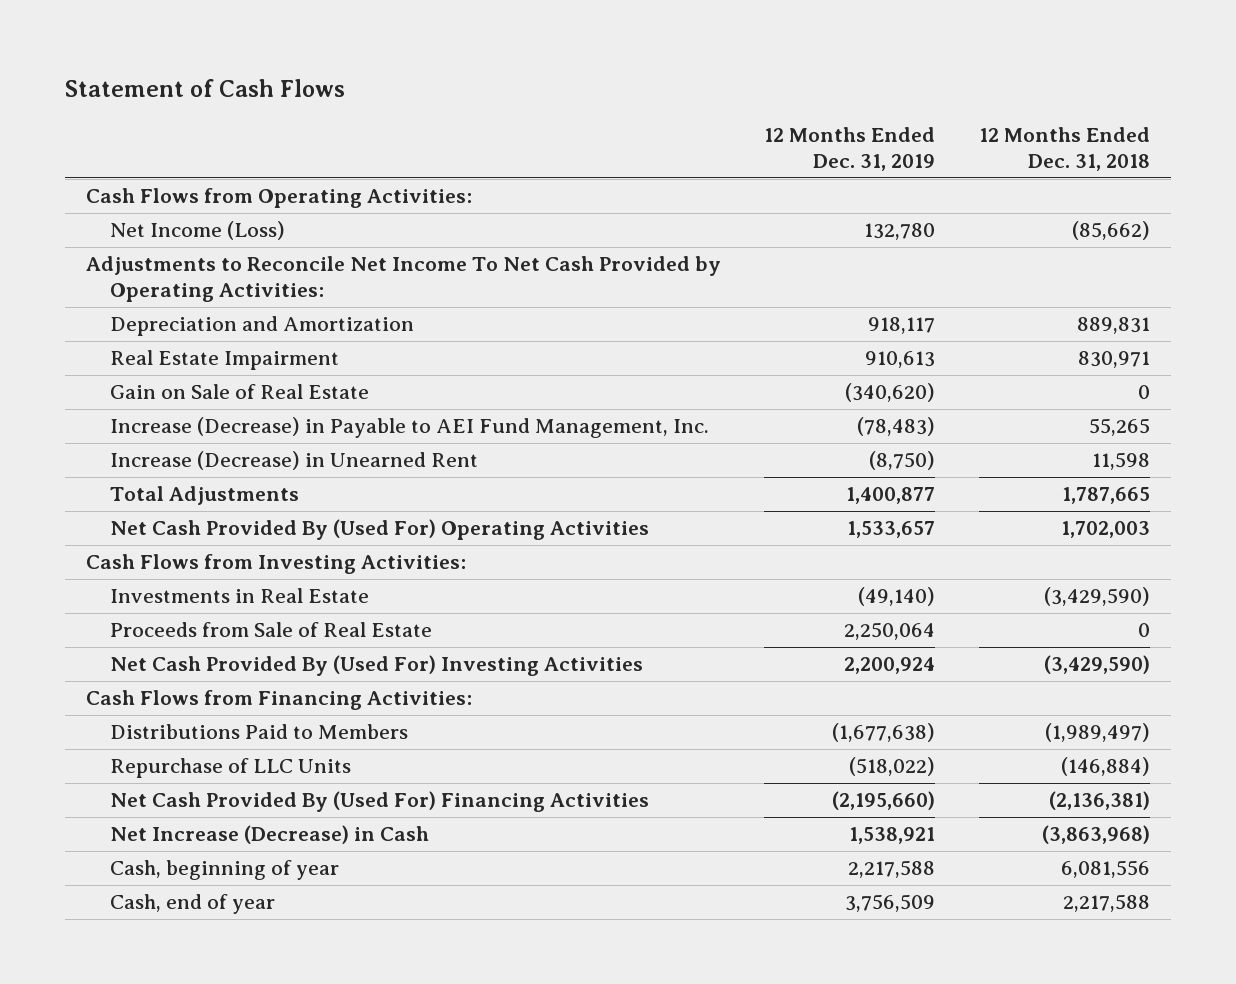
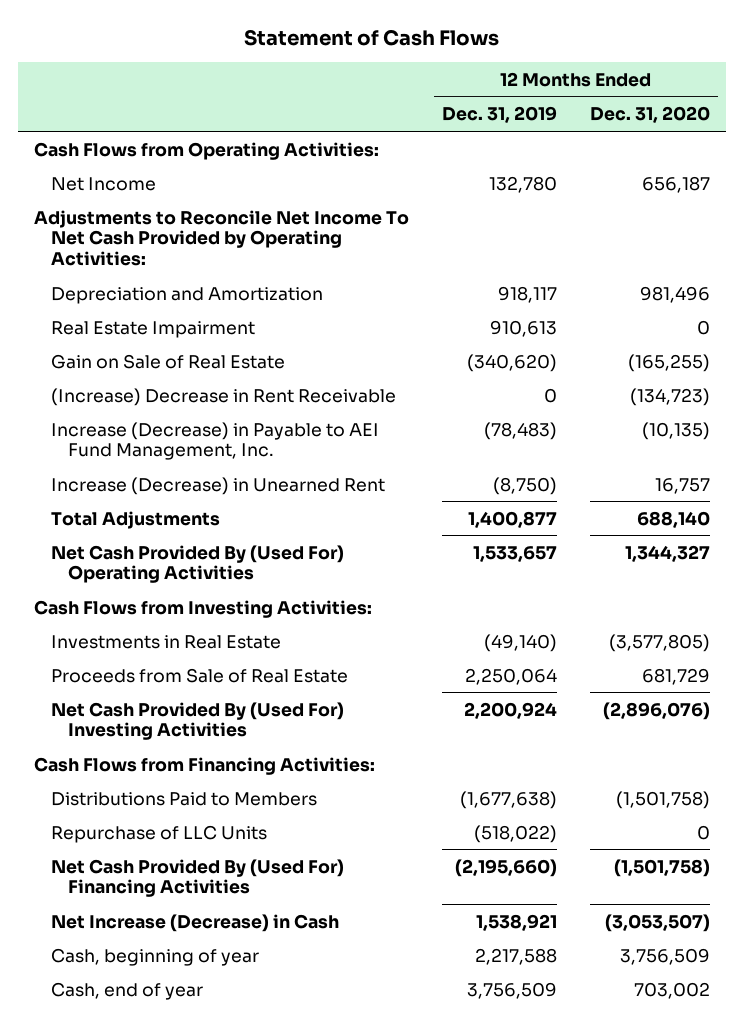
[978,127,1150,171] 12 Months Ended Dec. 31, 2018 -> none
none -> [589,106,710,124] Dec. 31, 2020
[110,221,286,241] Net Income (Loss) -> [51,176,157,191] Net Income
none -> [51,387,397,406] (Increase) Decrease in Rent Receivable

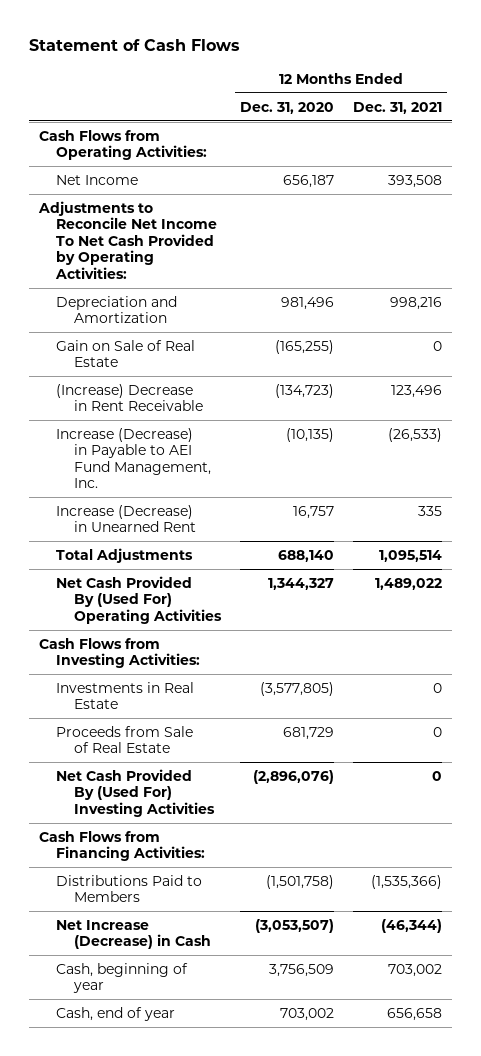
[441,106,557,124] Dec. 31, 2019 -> none
none -> [353,101,443,114] Dec. 31, 2021
[51,320,256,338] Real Estate Impairment -> none
[51,824,268,843] Repurchase of LLC Units -> none
[51,858,345,898] Net Cash Provided By (Used For) Financing Activities -> none

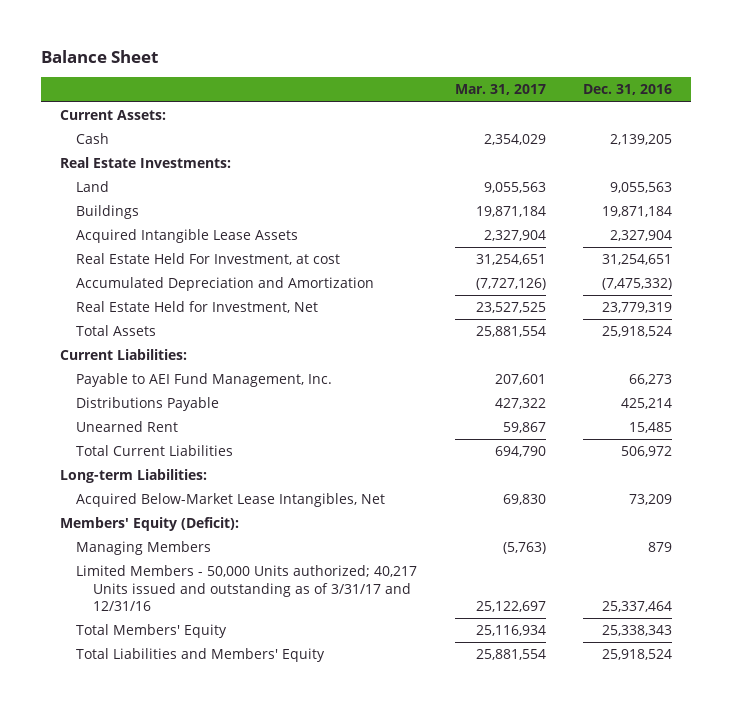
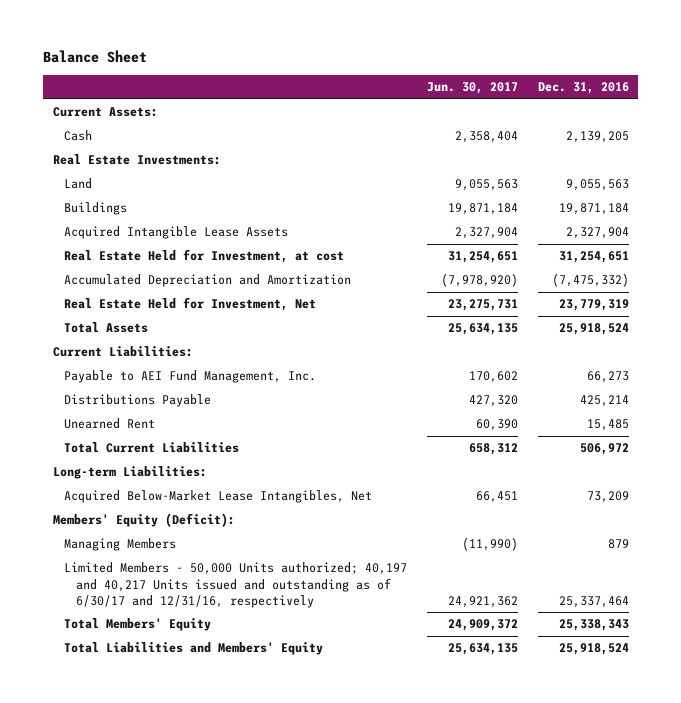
[454,84,546,96] Mar. 31, 2017 -> none
none -> [426,82,518,95] Jun. 30, 2017
[76,253,341,266] Real Estate Held For Investment, at cost -> [64,249,345,264] Real Estate Held for Investment, at cost
[76,565,418,612] Limited Members - 50,000 Units authorized; 40,217 Units issued and outstanding as of 3/31/17 and 12/31/16 -> [64,562,408,608] Limited Members - 50,000 Units authorized; 40,197 and 40,217 Units issued and outstanding as of 6/30/17 and 12/31/16, respectively

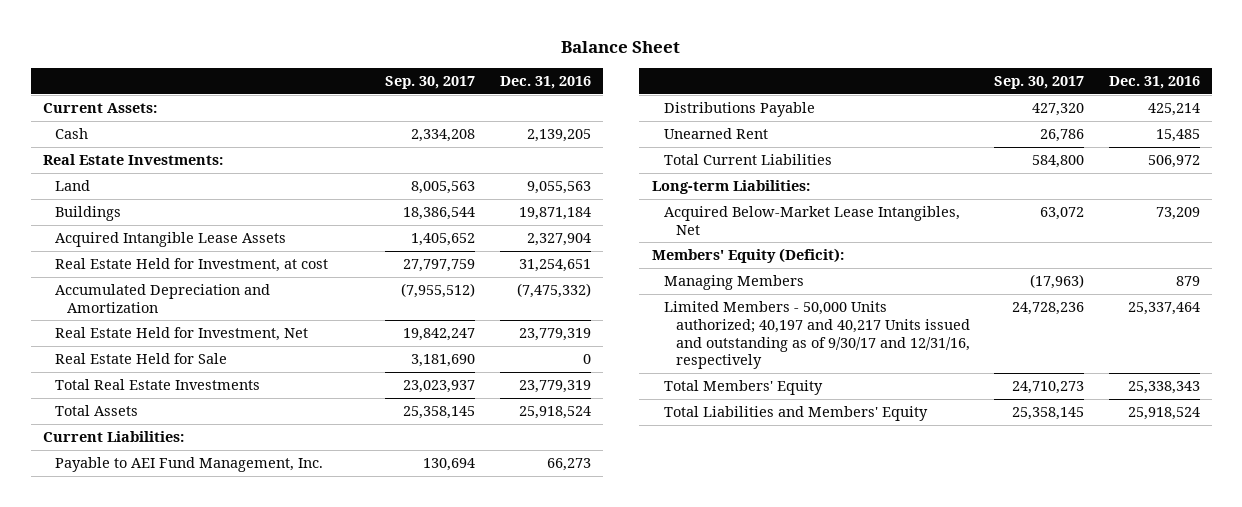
[426,82,518,95] Jun. 30, 2017 -> none
none -> [385,75,476,89] Sep. 30, 2017
none -> [54,353,227,365] Real Estate Held for Sale
none -> [54,379,260,391] Total Real Estate Investments
[64,562,408,608] Limited Members - 50,000 Units authorized; 40,197 and 40,217 Units issued and outstanding as of 6/30/17 and 12/31/16, respectively -> [663,301,970,370] Limited Members - 50,000 Units authorized; 40,197 and 40,217 Units issued and outstanding as of 9/30/17 and 12/31/16, respectively

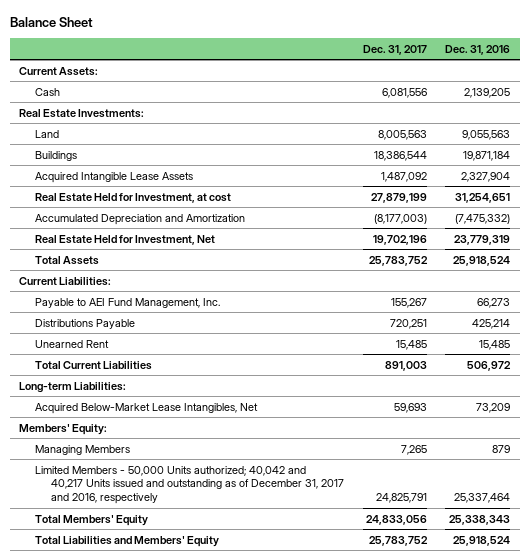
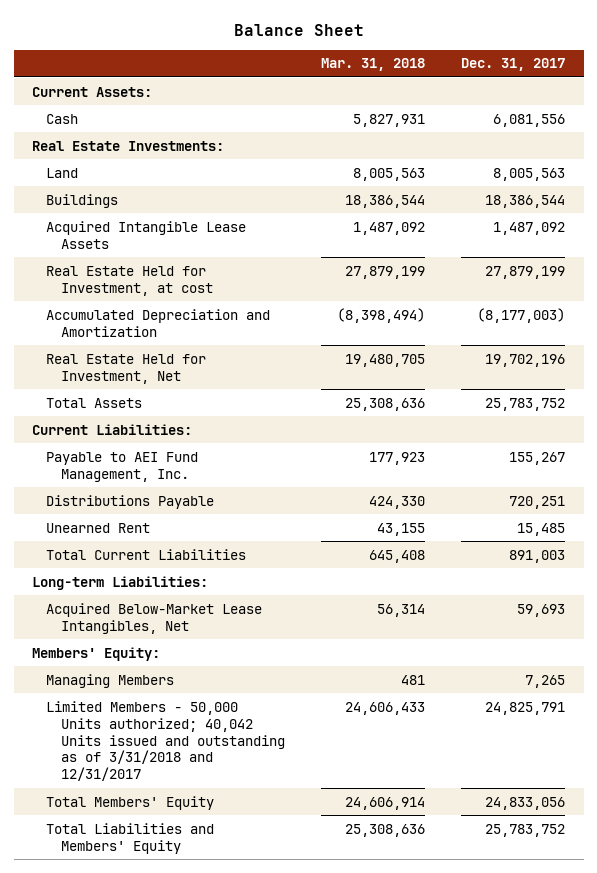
[445,44,511,55] Dec. 31, 2016 -> none
none -> [320,58,425,72] Mar. 31, 2018
[34,465,345,505] Limited Members - 50,000 Units authorized; 40,042 and 40,217 Units issued and outstanding as of December 31, 2017 and 2016, respectively -> [46,700,285,782] Limited Members - 50,000 Units authorized; 40,042 Units issued and outstanding as of 3/31/2018 and 12/31/2017

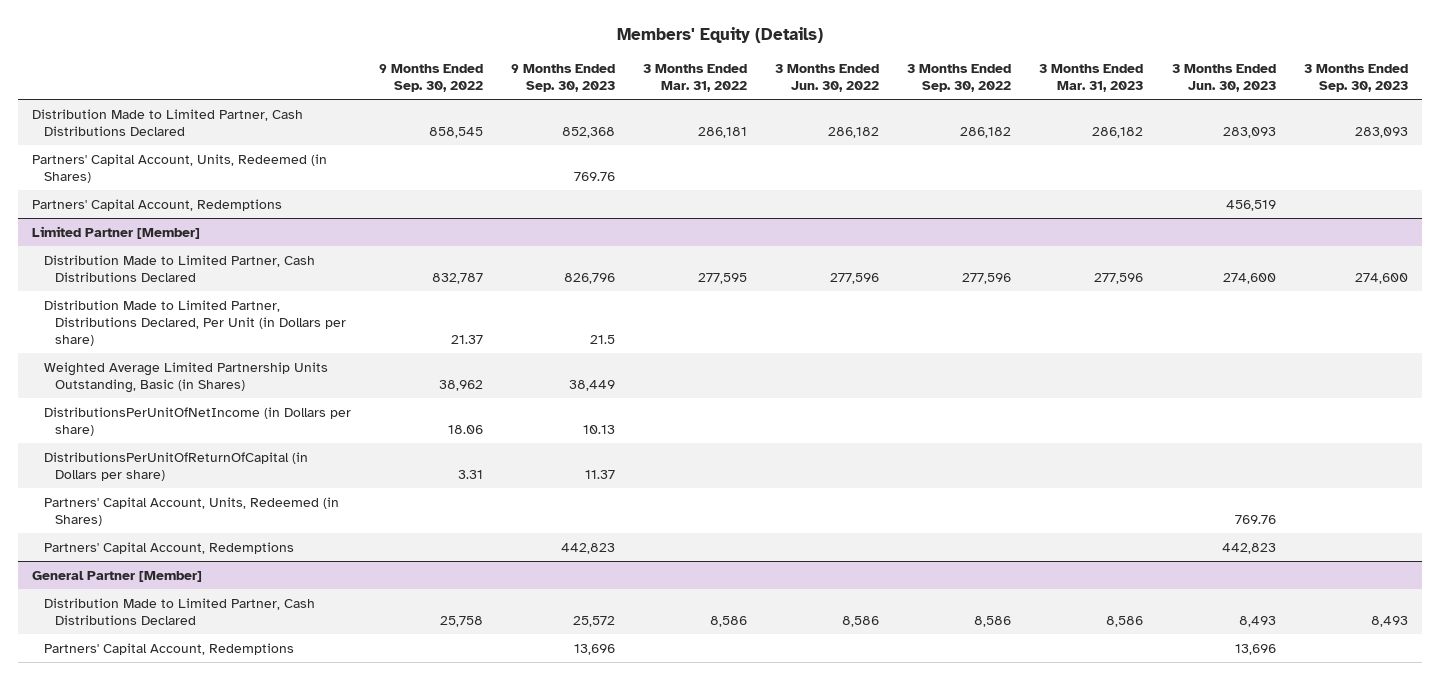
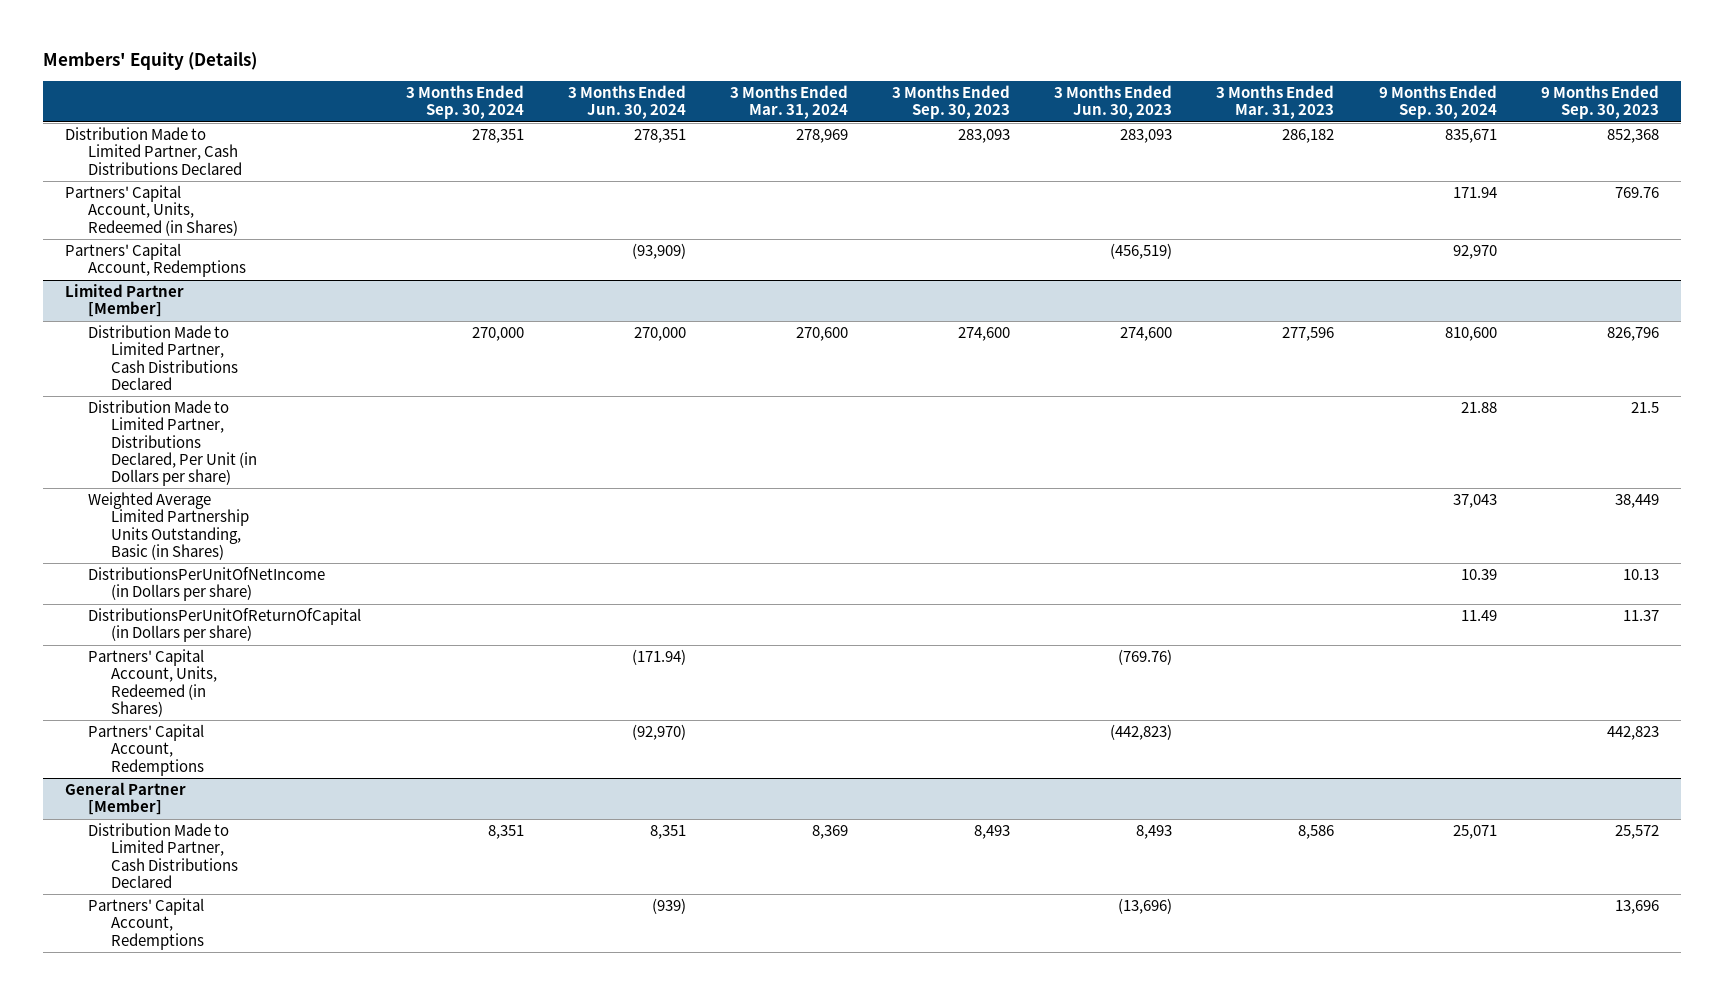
[378,64,483,93] 9 Months Ended Sep. 30, 2022 -> none
[643,64,748,93] 3 Months Ended Mar. 31, 2022 -> none
[775,64,880,93] 3 Months Ended Jun. 30, 2022 -> none
[907,64,1012,93] 3 Months Ended Sep. 30, 2022 -> none
none -> [405,85,524,120] 3 Months Ended Sep. 30, 2024
none -> [567,85,686,120] 3 Months Ended Jun. 30, 2024
none -> [729,85,848,120] 3 Months Ended Mar. 31, 2024
none -> [1378,85,1497,120] 9 Months Ended Sep. 30, 2024
[1225,199,1276,211] 456,519 -> [1110,243,1173,260] (456,519)
[1234,514,1276,524] 769.76 -> [1118,649,1173,666] (769.76)
[1221,542,1276,554] 442,823 -> [1110,724,1173,741] (442,823)
[1234,643,1276,655] 13,696 -> [1118,898,1173,915] (13,696)

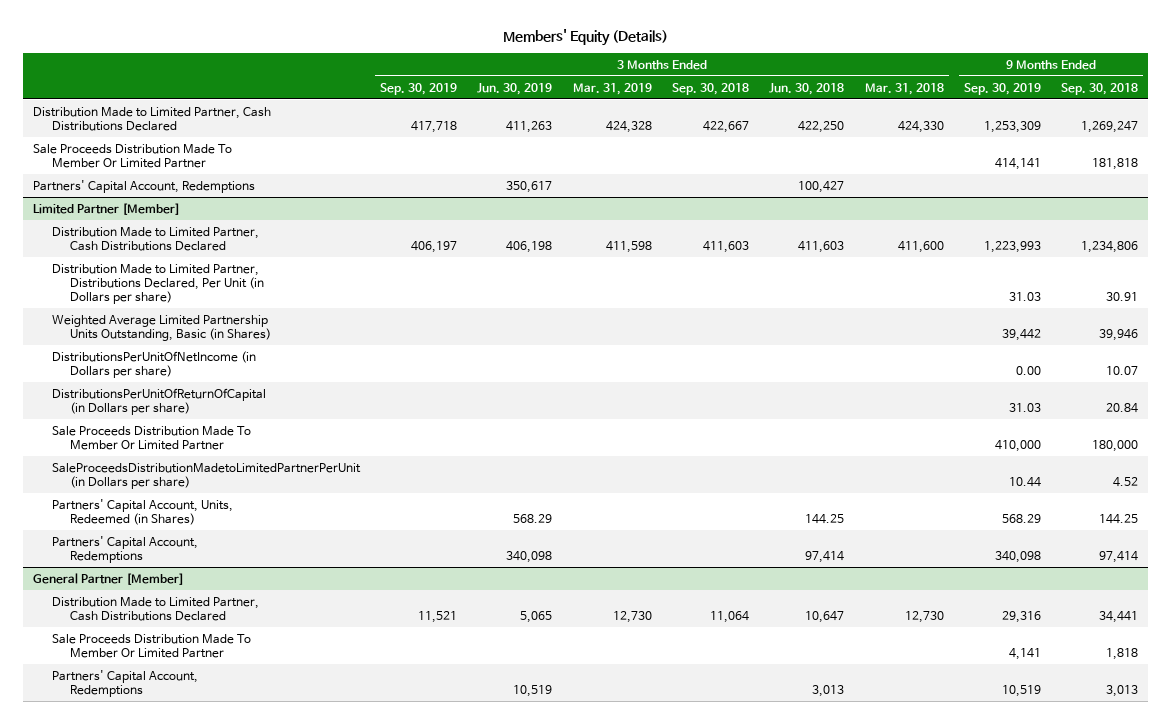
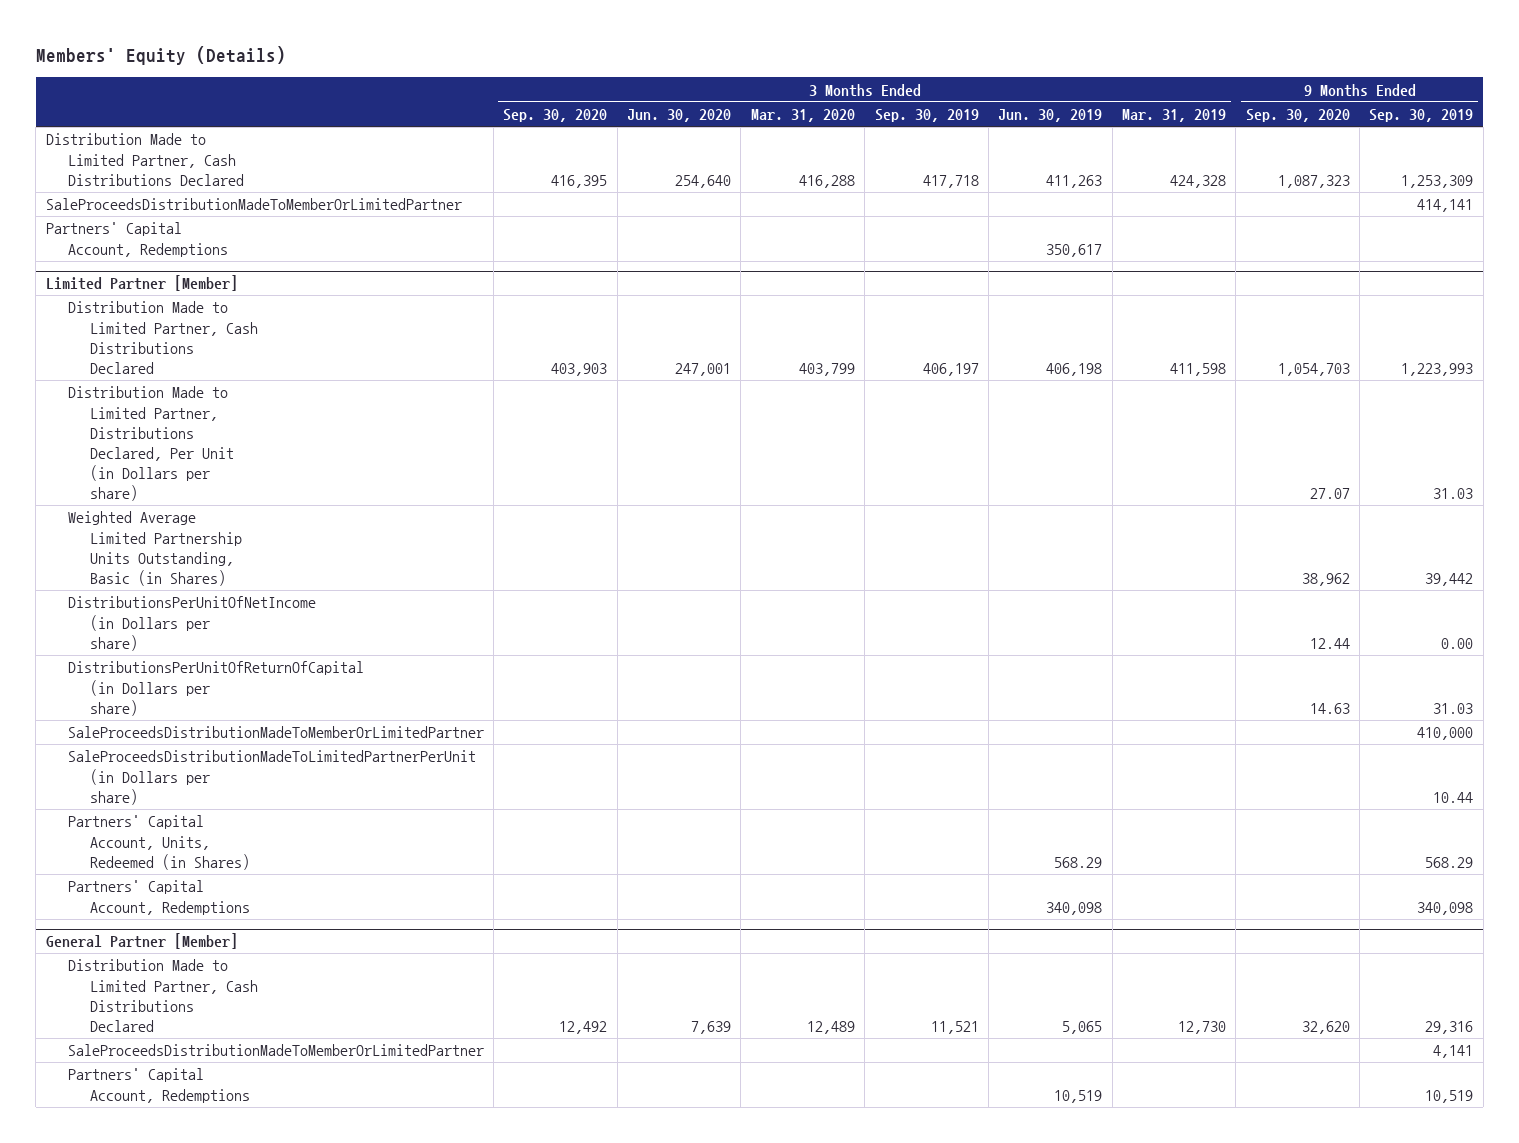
[671,82,749,95] Sep. 30, 2018 -> none
[769,82,845,95] Jun. 30, 2018 -> none
[864,82,944,95] Mar. 31, 2018 -> none
[1061,82,1139,95] Sep. 30, 2018 -> none
none -> [503,109,608,123] Sep. 30, 2020
none -> [627,109,732,123] Jun. 30, 2020
none -> [750,109,855,123] Mar. 31, 2020
none -> [1245,109,1350,123] Sep. 30, 2020
[33,143,233,168] Sale Proceeds Distribution Made To Member Or Limited Partner -> [45,198,462,211] SaleProceedsDistributionMadeToMemberOrLimitedPartner
[51,425,251,450] Sale Proceeds Distribution Made To Member Or Limited Partner -> [67,726,484,739] SaleProceedsDistributionMadeToMemberOrLimitedPartner
[51,462,361,489] SaleProceedsDistributionMadetoLimitedPartnerPerUnit (in Dollars per share) -> [67,750,476,805] SaleProceedsDistributionMadeToLimitedPartnerPerUnit (in Dollars per share)
[51,633,251,658] Sale Proceeds Distribution Made To Member Or Limited Partner -> [67,1044,484,1057] SaleProceedsDistributionMadeToMemberOrLimitedPartner

